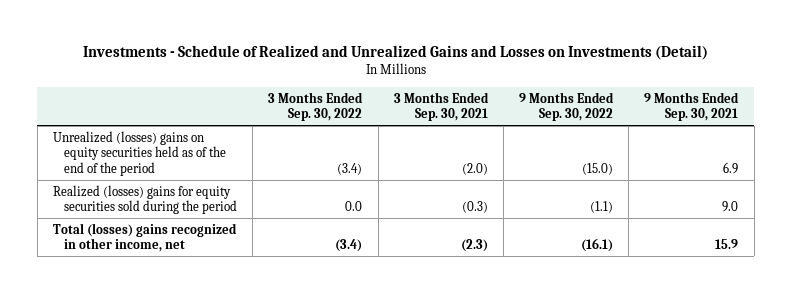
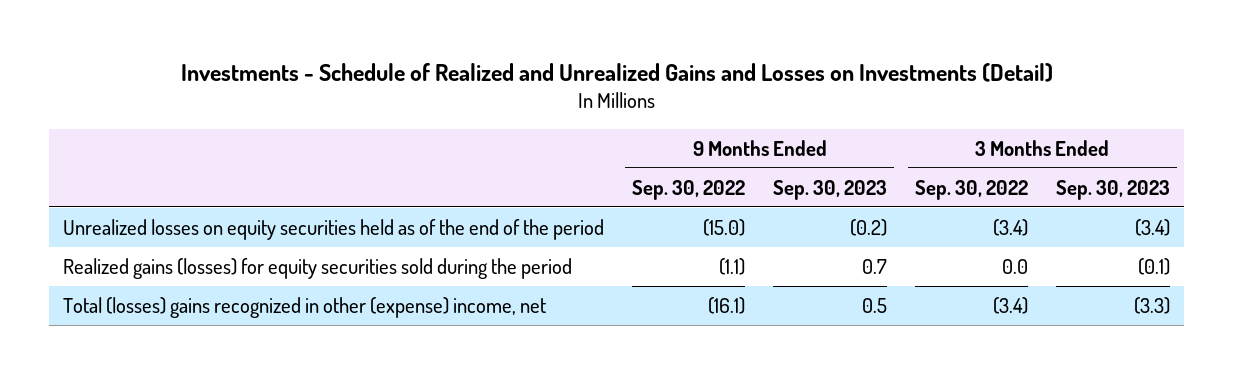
[393,91,489,122] 3 Months Ended Sep. 30, 2021 -> none
[644,91,740,122] 9 Months Ended Sep. 30, 2021 -> none
none -> [773,179,888,200] Sep. 30, 2023
none -> [1055,179,1170,200] Sep. 30, 2023
[53,130,226,176] Unrealized (losses) gains on equity securities held as of the end of the period -> [63,218,605,240] Unrealized losses on equity securities held as of the end of the period
[53,184,237,215] Realized (losses) gains for equity securities sold during the period -> [63,257,573,279] Realized gains (losses) for equity securities sold during the period
[53,222,238,253] Total (losses) gains recognized in other income, net -> [63,296,547,318] Total (losses) gains recognized in other (expense) income, net

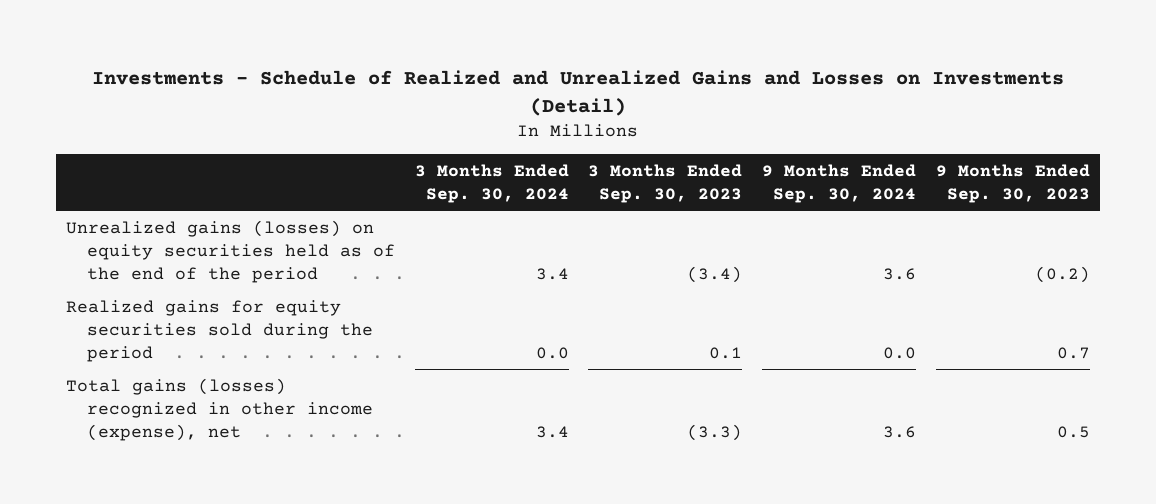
[632,179,746,200] Sep. 30, 2022 -> none
[914,179,1028,200] Sep. 30, 2022 -> none
none -> [414,163,569,203] 3 Months Ended Sep. 30, 2024
none -> [762,163,917,203] 9 Months Ended Sep. 30, 2024
[63,218,605,240] Unrealized losses on equity securities held as of the end of the period -> [66,219,396,283] Unrealized gains (losses) on equity securities held as of the end of the period
[63,257,573,279] Realized gains (losses) for equity securities sold during the period -> [66,299,374,362] Realized gains for equity securities sold during the period
[1137,257,1170,275] (0.1) -> [709,346,743,359] 0.1
[63,296,547,318] Total (losses) gains recognized in other (expense) income, net -> [66,377,374,441] Total gains (losses) recognized in other income (expense), net

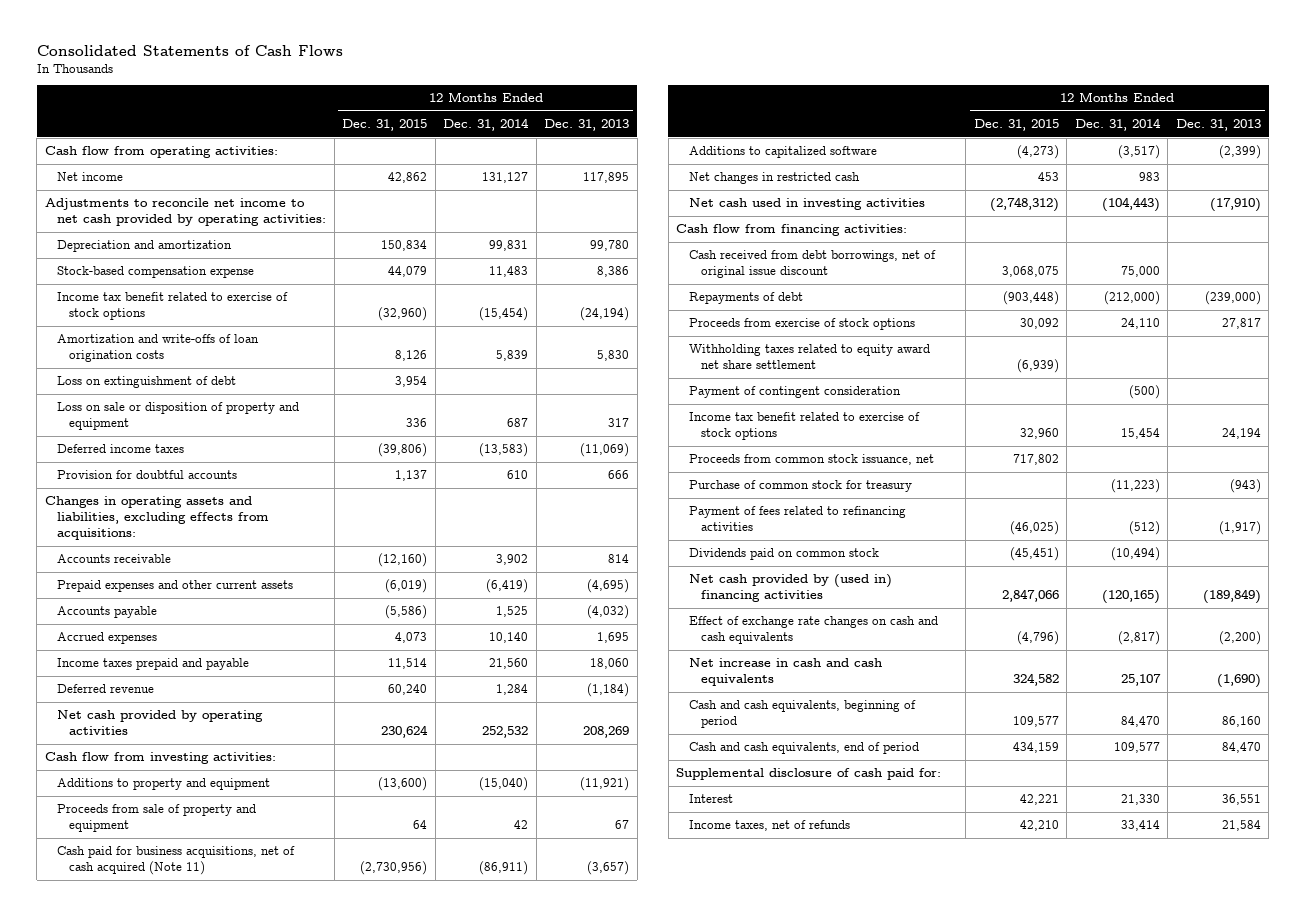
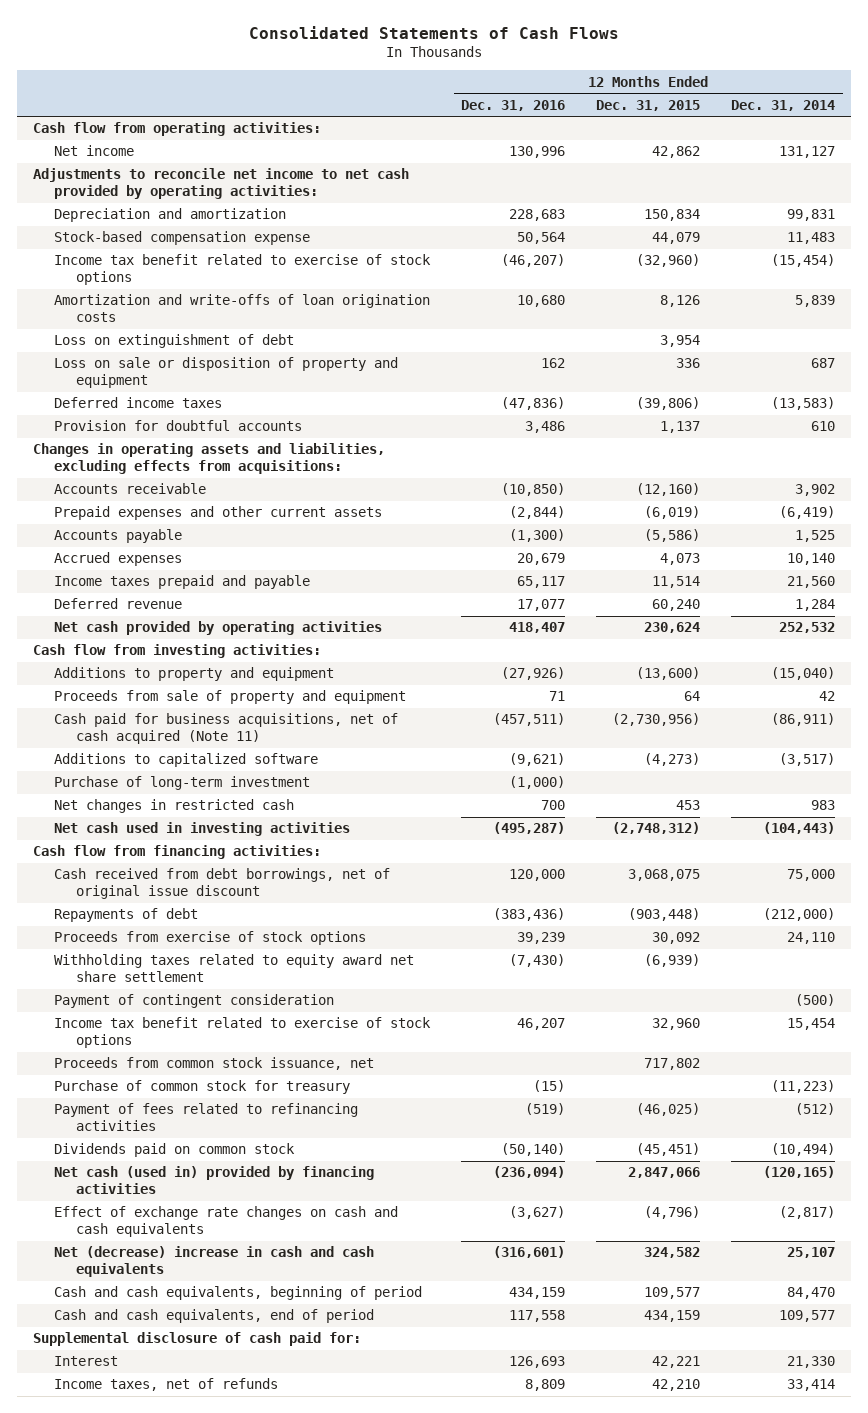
[544,119,630,132] Dec. 31, 2013 -> none
none -> [461,99,566,111] Dec. 31, 2016
none -> [54,776,311,791] Purchase of long-term investment
[688,574,892,603] Net cash provided by (used in) financing activities -> [54,1166,375,1195] Net cash (used in) provided by financing activities
[688,658,882,687] Net increase in cash and cash equivalents -> [54,1246,375,1278] Net (decrease) increase in cash and cash equivalents

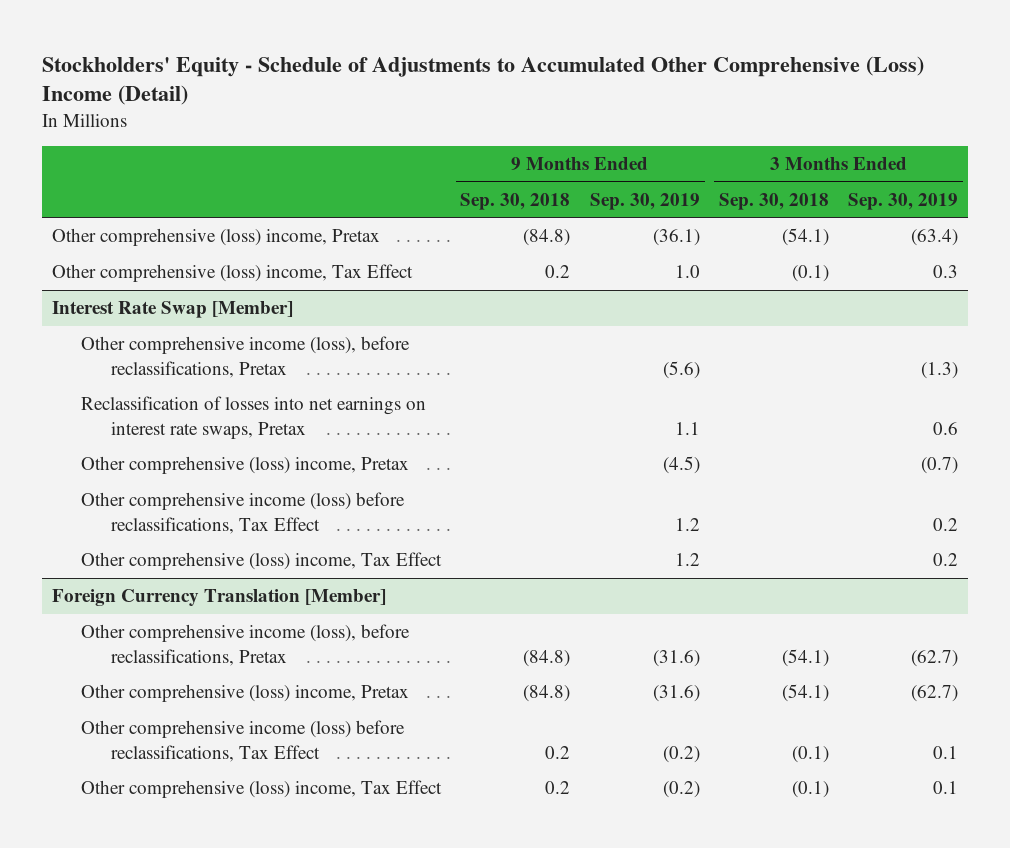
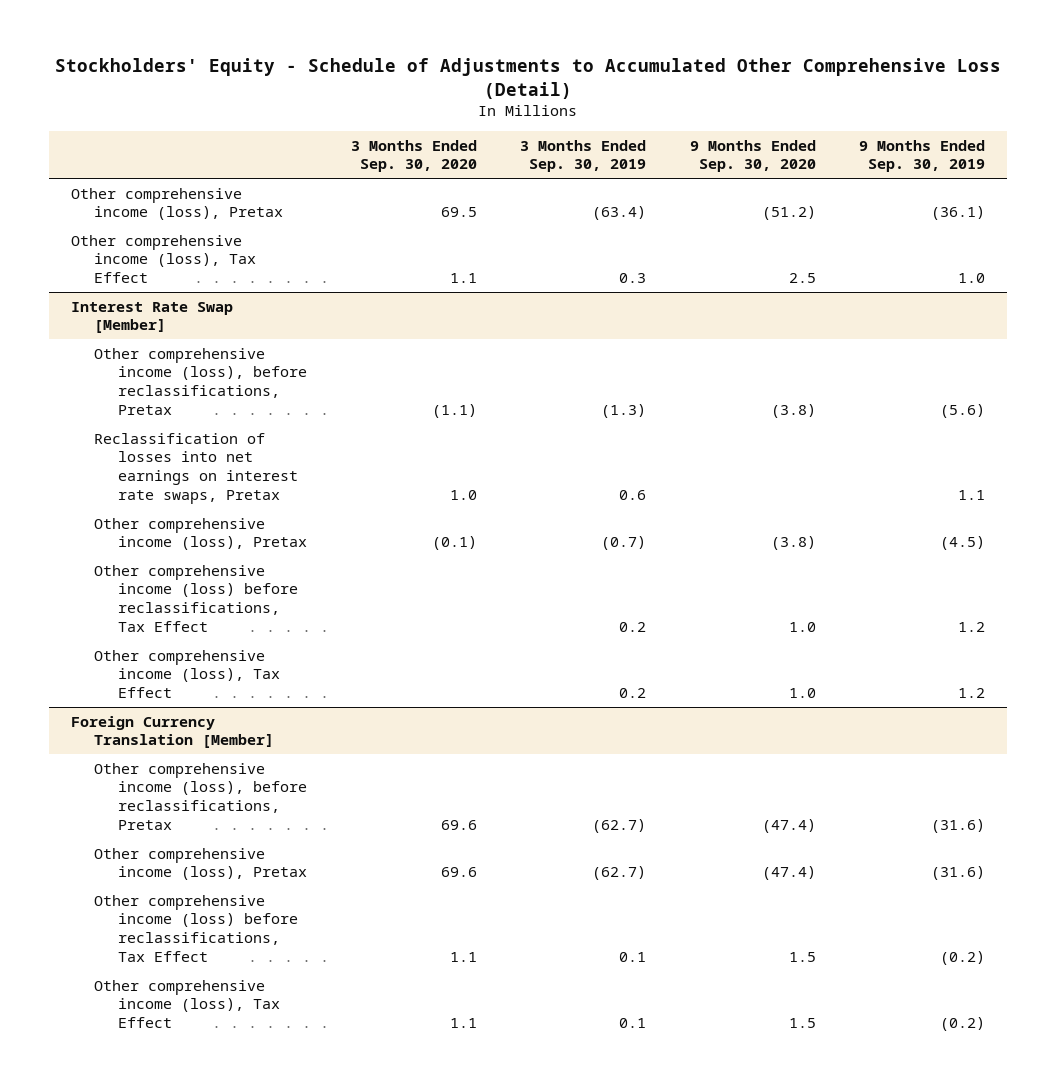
[41,55,924,106] Stockholders' Equity - Schedule of Adjustments to Accumulated Other Comprehensive (Loss) Income (Detail) -> [55,58,1002,99] Stockholders' Equity - Schedule of Adjustments to Accumulated Other Comprehensive Loss (Detail)
[460,193,571,211] Sep. 30, 2018 -> none
[718,193,829,211] Sep. 30, 2018 -> none
none -> [350,139,477,173] 3 Months Ended Sep. 30, 2020
none -> [689,139,816,173] 9 Months Ended Sep. 30, 2020
[51,228,380,247] Other comprehensive (loss) income, Pretax -> [70,187,284,221] Other comprehensive income (loss), Pretax
[51,264,413,283] Other comprehensive (loss) income, Tax Effect -> [70,234,257,283] Other comprehensive income (loss), Tax Effect
[81,456,410,475] Other comprehensive (loss) income, Pretax -> [94,517,307,551] Other comprehensive income (loss), Pretax
[81,552,443,571] Other comprehensive (loss) income, Tax Effect -> [94,649,280,698] Other comprehensive income (loss), Tax Effect
[81,684,410,703] Other comprehensive (loss) income, Pretax -> [94,847,307,881] Other comprehensive income (loss), Pretax
[81,780,443,799] Other comprehensive (loss) income, Tax Effect -> [94,979,280,1028] Other comprehensive income (loss), Tax Effect

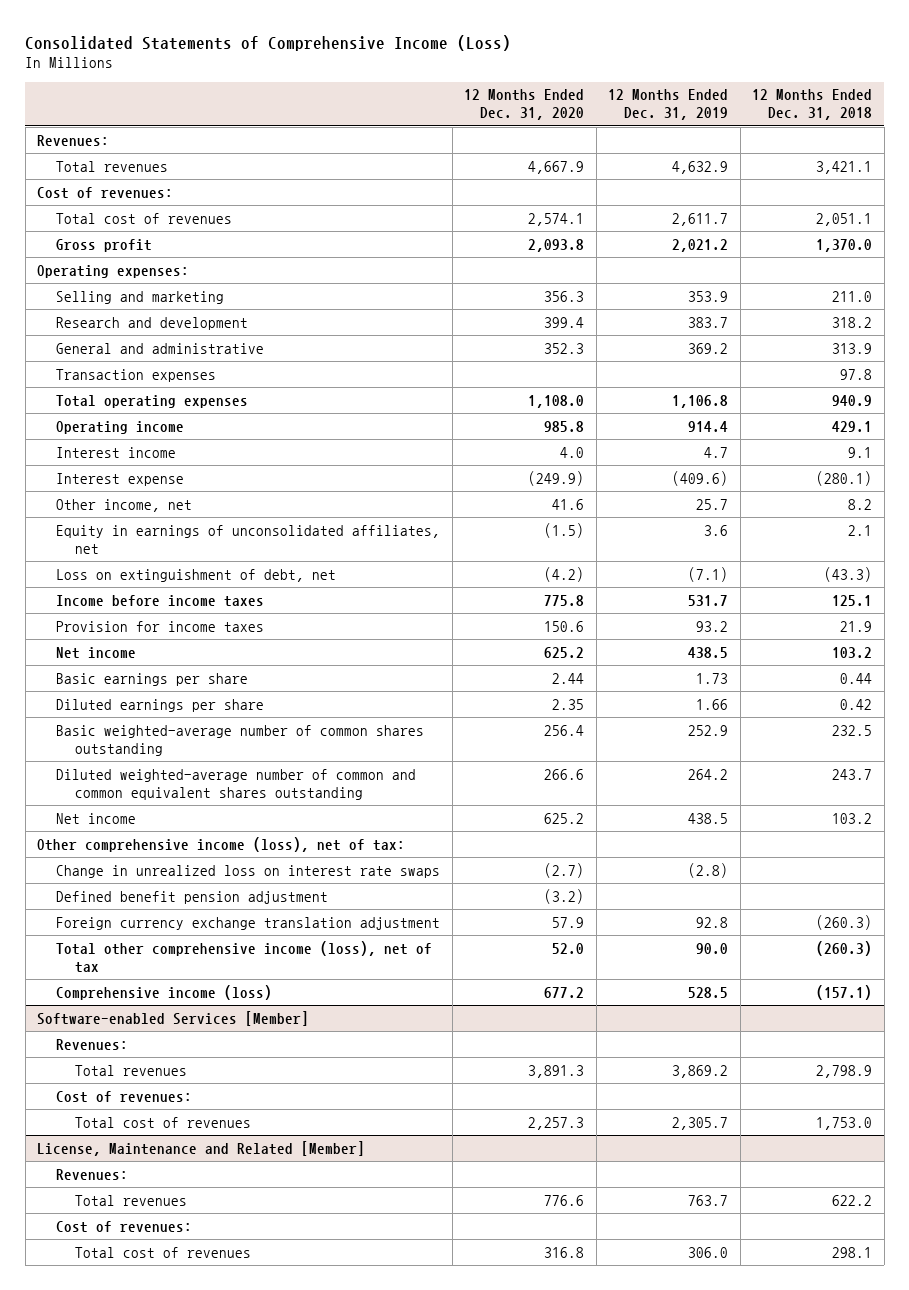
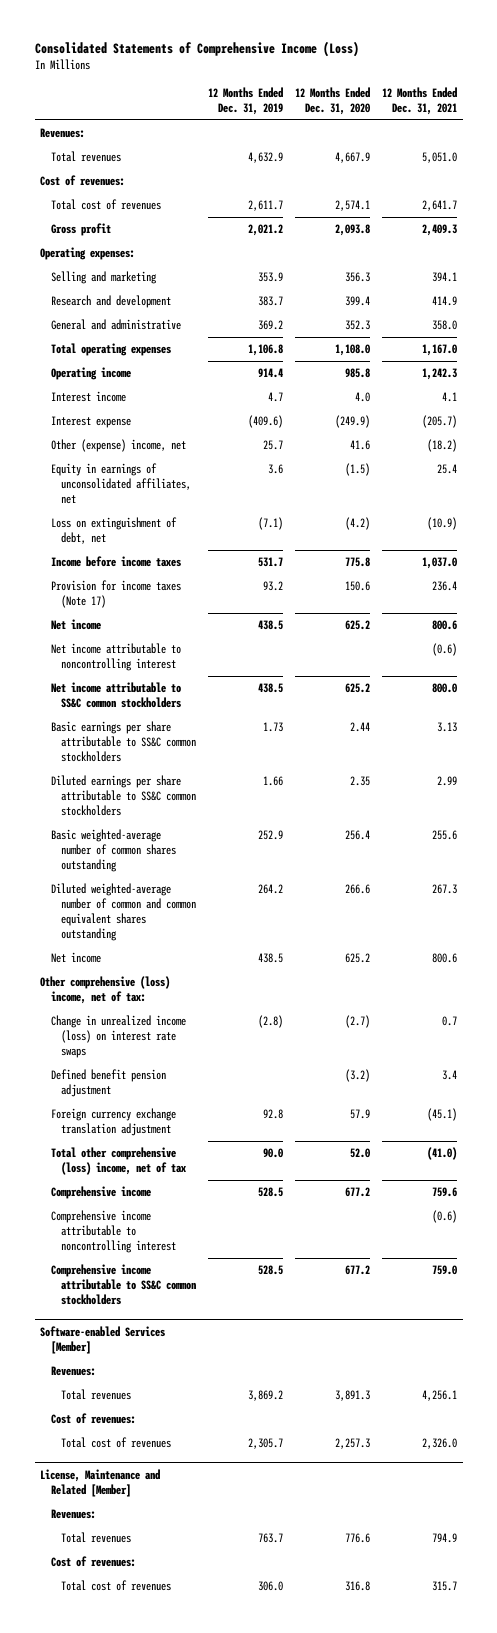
[752,89,873,121] 12 Months Ended Dec. 31, 2018 -> none
none -> [381,86,457,115] 12 Months Ended Dec. 31, 2021
[56,368,217,382] Transaction expenses -> none
[56,498,193,512] Other income, net -> [50,439,186,453] Other (expense) income, net
[56,620,265,632] Provision for income taxes -> [50,580,181,609] Provision for income taxes (Note 17)
none -> [50,643,181,672] Net income attributable to noncontrolling interest
none -> [50,682,182,709] Net income attributable to SS&C common stockholders
[56,672,249,686] Basic earnings per share -> [50,721,197,763] Basic earnings per share attributable to SS&C common stockholders
[56,698,265,712] Diluted earnings per share -> [50,775,197,817] Diluted earnings per share attributable to SS&C common stockholders
[37,836,406,852] Other comprehensive income (loss), net of tax: -> [40,976,171,1005] Other comprehensive (loss) income, net of tax:
[56,864,441,878] Change in unrealized loss on interest rate swaps -> [50,1015,186,1059] Change in unrealized income (loss) on interest rate swaps
[56,940,433,973] Total other comprehensive income (loss), net of tax -> [50,1147,187,1176] Total other comprehensive (loss) income, net of tax
none -> [50,1186,151,1200] Comprehensive income
none -> [50,1210,177,1254] Comprehensive income attributable to noncontrolling interest
[56,984,273,1000] Comprehensive income (loss) -> [50,1264,197,1306] Comprehensive income attributable to SS&C common stockholders

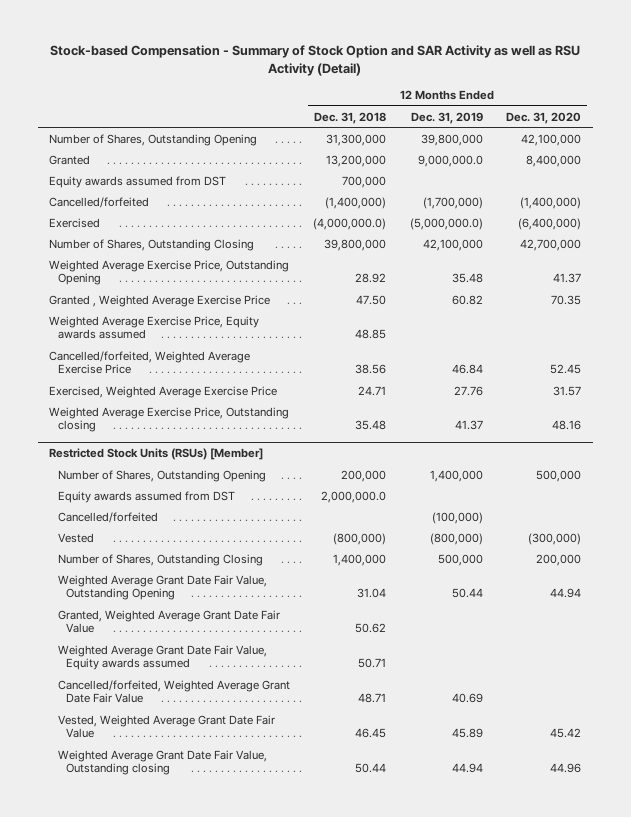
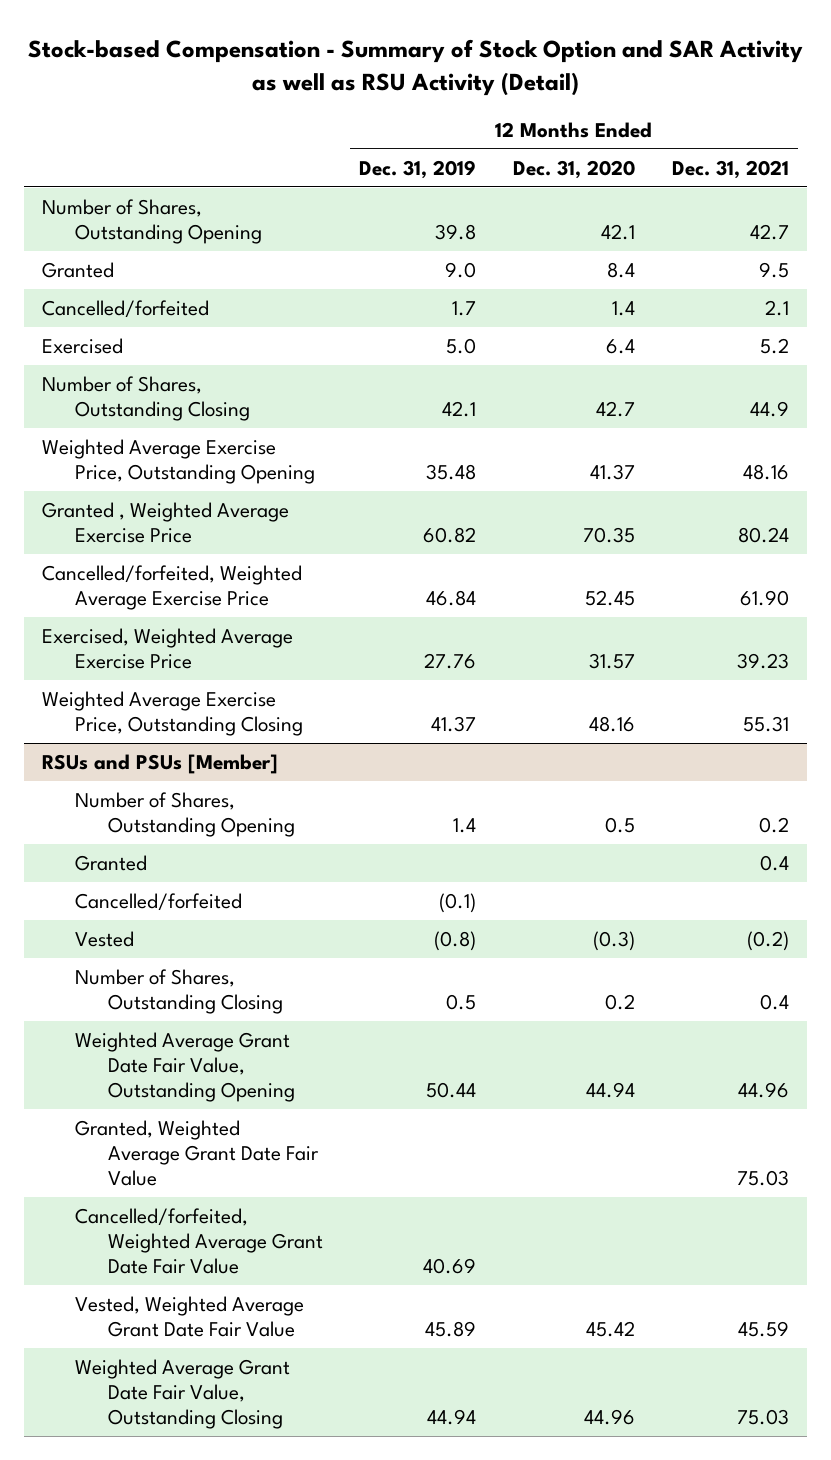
[314,111,387,124] Dec. 31, 2018 -> none
none -> [671,159,789,179] Dec. 31, 2021
[49,175,227,188] Equity awards assumed from DST -> none
[420,133,483,146] 39,800,000 -> [435,224,477,241] 39.8
[521,133,582,146] 42,100,000 -> [601,224,636,241] 42.1
[417,154,483,167] 9,000,000.0 -> [445,261,477,278] 9.0
[526,154,582,167] 8,400,000 -> [607,261,636,278] 8.4
[422,196,483,209] (1,700,000) -> [452,300,477,316] 1.7
[520,196,582,209] (1,400,000) -> [612,300,636,316] 1.4
[409,217,483,230] (5,000,000.0) -> [446,337,477,354] 5.0
[518,217,582,230] (6,400,000) -> [606,338,636,354] 6.4
[422,238,483,251] 42,100,000 -> [442,401,477,418] 42.1
[520,238,582,251] 42,700,000 -> [596,401,636,418] 42.7
[49,315,260,340] Weighted Average Exercise Price, Equity awards assumed -> none
[49,448,264,461] Restricted Stock Units (RSUs) [Member] -> none
[57,490,235,503] Equity awards assumed from DST -> none
[49,406,290,433] Weighted Average Exercise Price, Outstanding closing -> [42,690,304,737] Weighted Average Exercise Price, Outstanding Closing
none -> [42,753,279,774] RSUs and PSUs [Member]
[429,469,483,482] 1,400,000 -> [453,818,477,834] 1.4
[536,469,582,482] 500,000 -> [605,817,636,834] 0.5
none -> [75,854,148,871] Granted
[431,511,483,524] (100,000) -> [439,892,477,913] (0.1)
[429,532,483,545] (800,000) -> [434,930,477,951] (0.8)
[528,532,582,545] (300,000) -> [593,930,636,951] (0.3)
[437,553,483,566] 500,000 -> [446,994,477,1011] 0.5
[536,553,582,566] 200,000 -> [605,994,636,1011] 0.2
[57,644,267,671] Weighted Average Grant Date Fair Value, Equity awards assumed -> none
[57,749,267,776] Weighted Average Grant Date Fair Value, Outstanding closing -> [75,1358,291,1430] Weighted Average Grant Date Fair Value, Outstanding Closing

